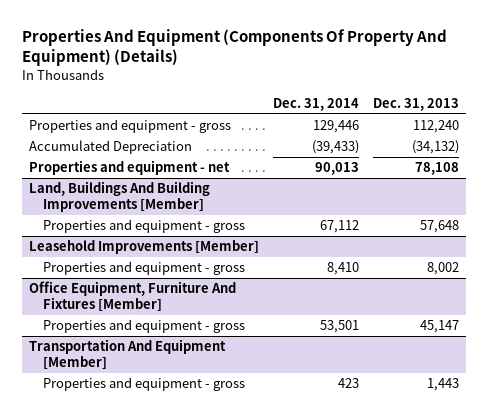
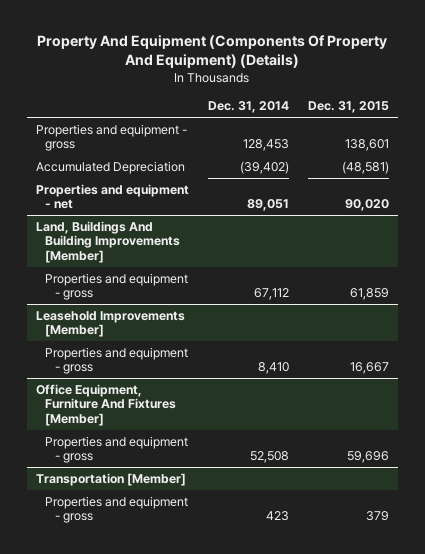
[21,29,447,67] Properties And Equipment (Components Of Property And Equipment) (Details) -> [37,35,388,69] Property And Equipment (Components Of Property And Equipment) (Details)
[372,98,459,112] Dec. 31, 2013 -> none
none -> [307,101,389,114] Dec. 31, 2015
[312,120,359,134] 129,446 -> [242,139,289,152] 128,453
[311,140,359,155] (39,433) -> [239,160,289,174] (39,402)
[314,162,359,176] 90,013 -> [246,199,289,212] 89,051
[319,320,359,334] 53,501 -> [249,451,289,464] 52,508
[28,339,226,371] Transportation And Equipment [Member] -> [36,472,187,486] Transportation [Member]

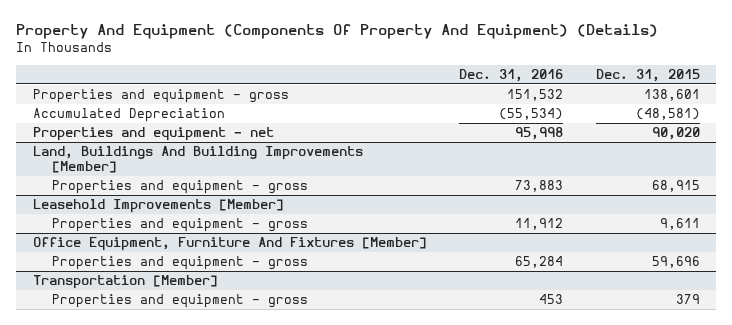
[207,101,289,114] Dec. 31, 2014 -> none
none -> [459,68,564,82] Dec. 31, 2016
[349,288,389,301] 61,859 -> [651,180,700,193] 68,915
[349,362,389,375] 16,667 -> [659,218,700,231] 9,611

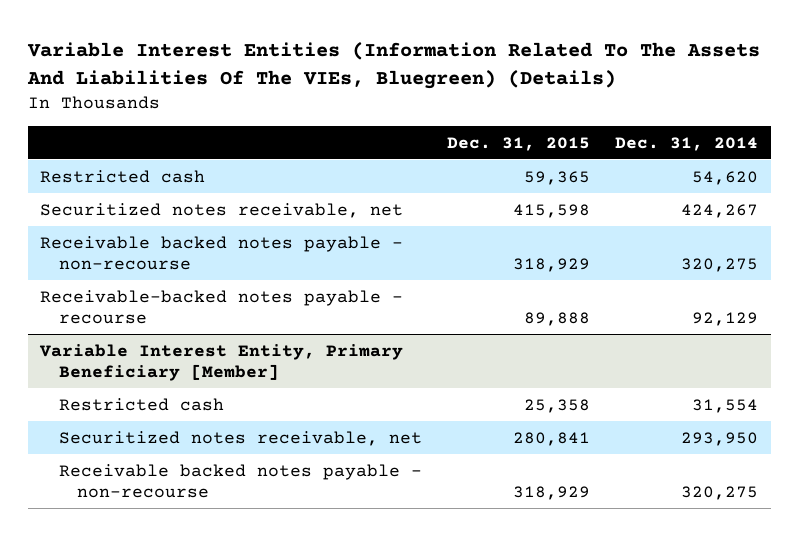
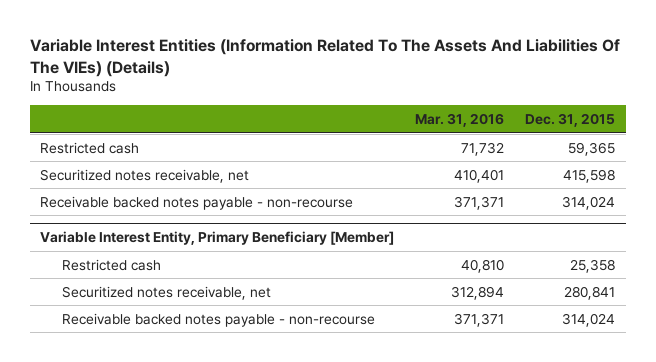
[26,41,760,89] Variable Interest Entities (Information Related To The Assets And Liabilities Of The VIEs, Bluegreen) (Details) -> [29,39,620,77] Variable Interest Entities (Information Related To The Assets And Liabilities Of The VIEs) (Details)
[615,136,759,151] Dec. 31, 2014 -> none
none -> [415,112,505,127] Mar. 31, 2016
[40,289,404,324] Receivable-backed notes payable - recourse -> none
[512,257,590,272] 318,929 -> [562,195,616,210] 314,024
[512,485,590,500] 318,929 -> [562,312,616,327] 314,024

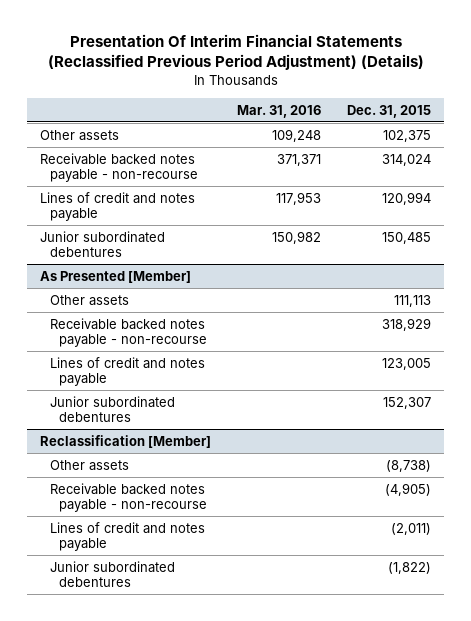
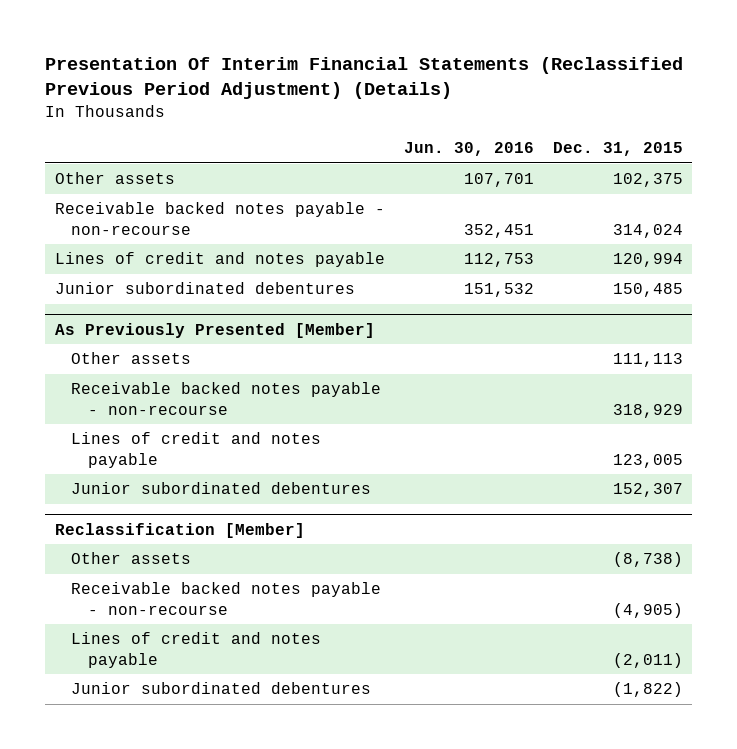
[237,104,322,118] Mar. 31, 2016 -> none
none -> [403,142,534,157] Jun. 30, 2016
[39,270,191,283] As Presented [Member] -> [54,322,375,338] As Previously Presented [Member]

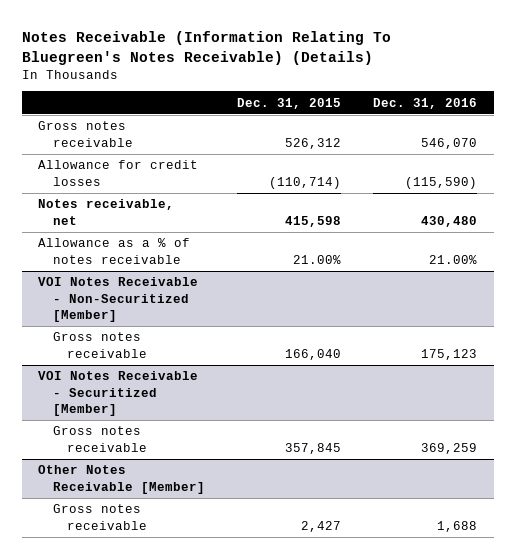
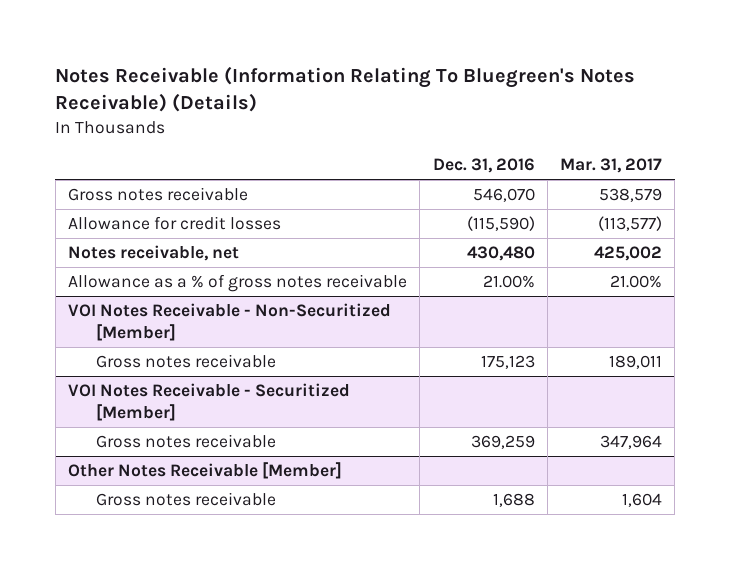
[237,97,342,109] Dec. 31, 2015 -> none
none -> [560,158,663,174] Mar. 31, 2017
[38,238,191,264] Allowance as a % of notes receivable -> [67,274,407,293] Allowance as a % of gross notes receivable

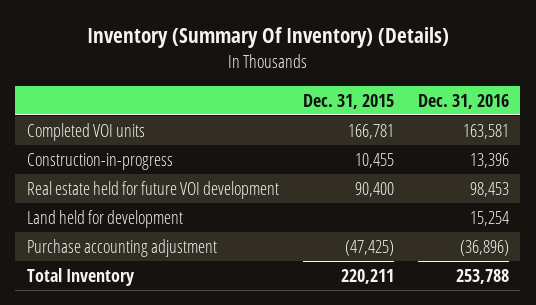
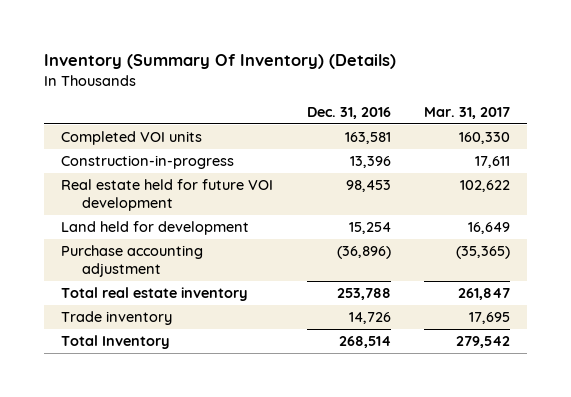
[302,93,394,109] Dec. 31, 2015 -> none
none -> [424,106,511,119] Mar. 31, 2017
none -> [60,286,248,301] Total real estate inventory
none -> [60,310,172,325] Trade inventory
[455,268,509,284] 253,788 -> [338,335,391,348] 268,514

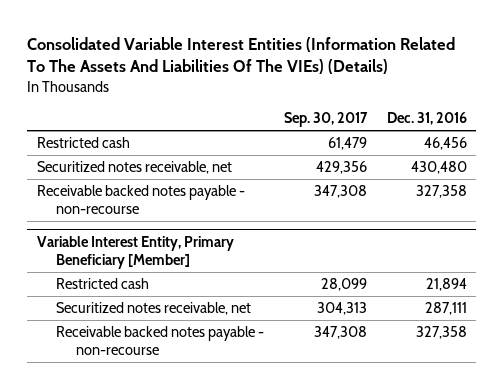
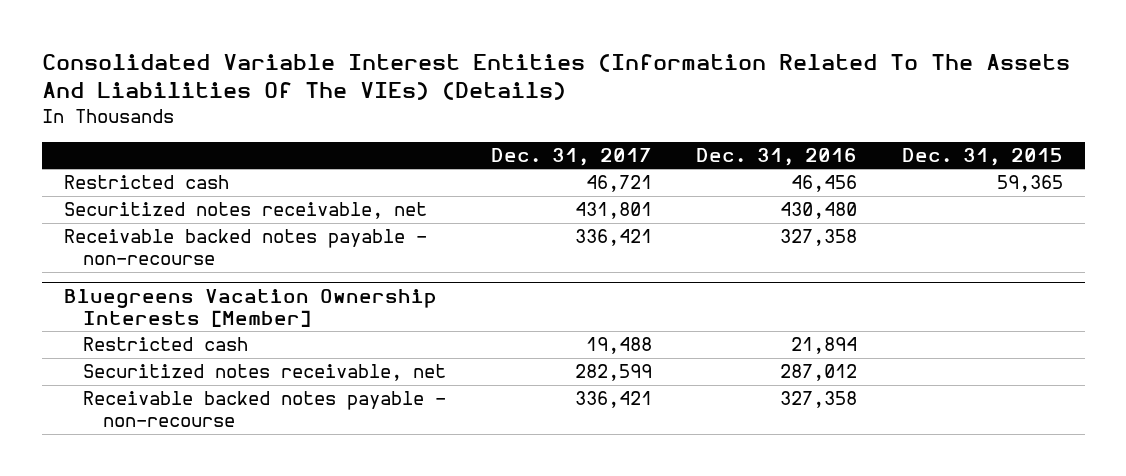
[283,112,368,128] Sep. 30, 2017 -> none
none -> [490,147,652,166] Dec. 31, 2017
none -> [901,147,1063,166] Dec. 31, 2015
[36,235,234,269] Variable Interest Entity, Primary Beneficiary [Member] -> none
none -> [63,289,437,327] Bluegreens Vacation Ownership Interests [Member]
[424,302,467,316] 287,111 -> [780,364,858,382] 287,012

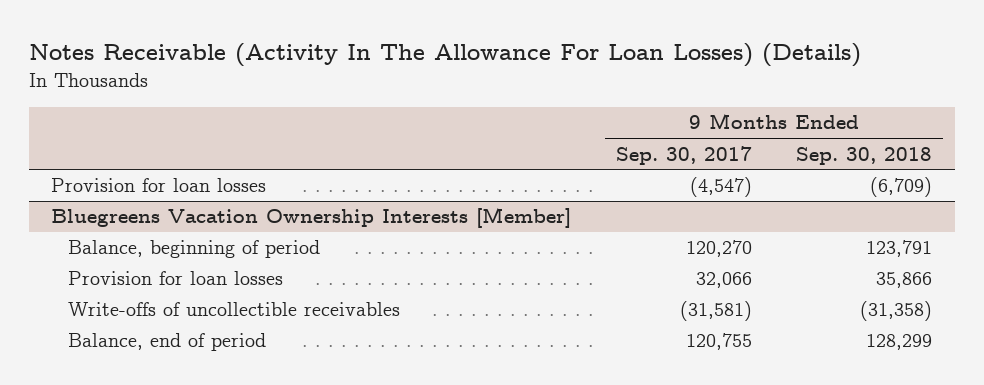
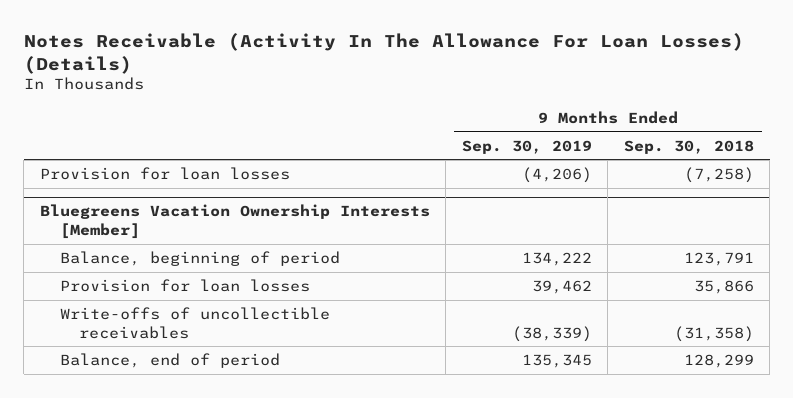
[615,145,752,165] Sep. 30, 2017 -> none
none -> [461,139,592,154] Sep. 30, 2019
[870,177,933,198] (6,709) -> [683,166,754,183] (7,258)

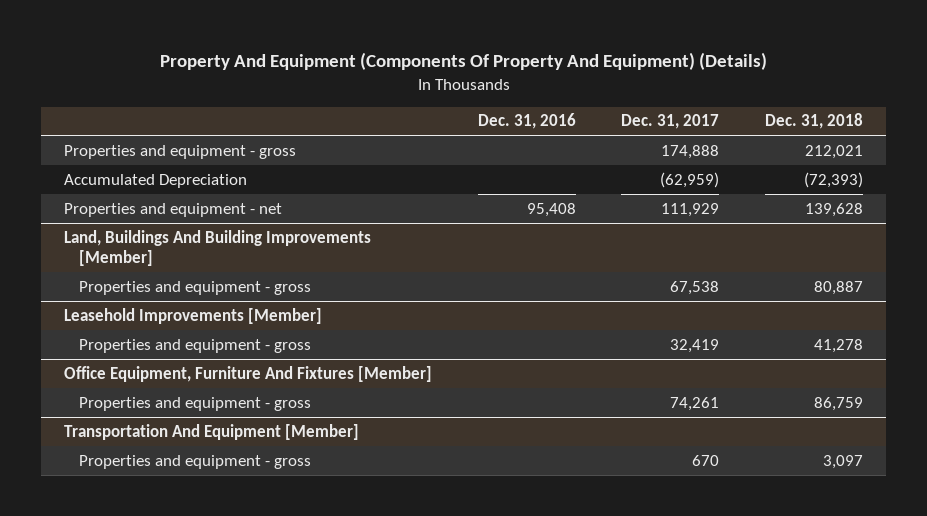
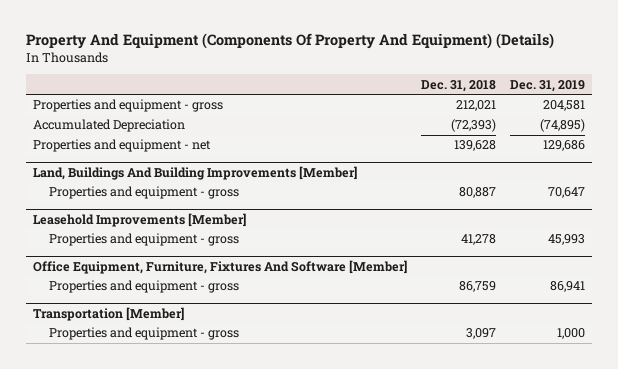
[477,113,576,130] Dec. 31, 2016 -> none
[621,114,720,130] Dec. 31, 2017 -> none
none -> [509,79,585,92] Dec. 31, 2019
[64,365,433,382] Office Equipment, Furniture And Fixtures [Member] -> [32,259,407,274] Office Equipment, Furniture, Fixtures And Software [Member]
[64,423,360,440] Transportation And Equipment [Member] -> [32,306,184,321] Transportation [Member]

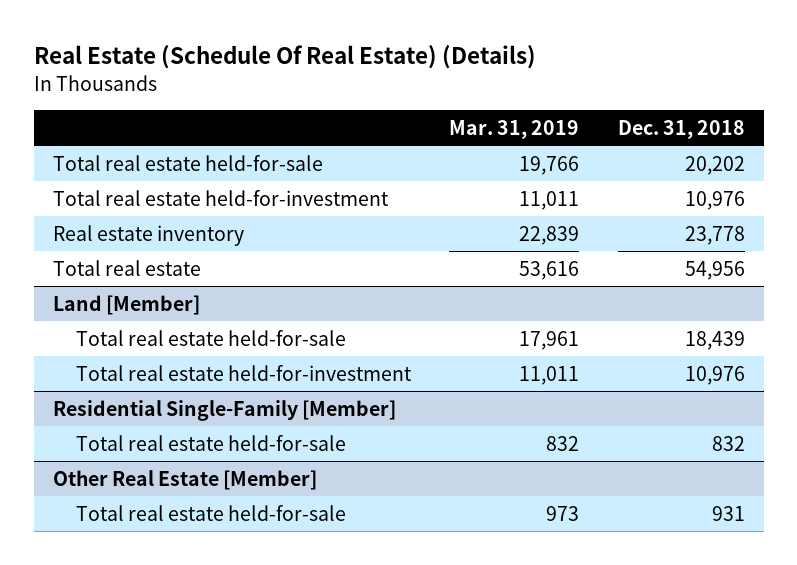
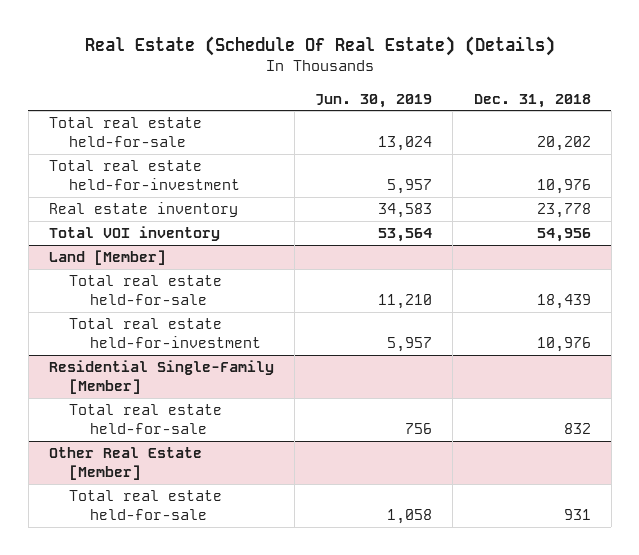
[449,119,580,139] Mar. 31, 2019 -> none
none -> [315,93,433,108] Jun. 30, 2019
[52,259,201,276] Total real estate -> [48,226,220,242] Total VOI inventory

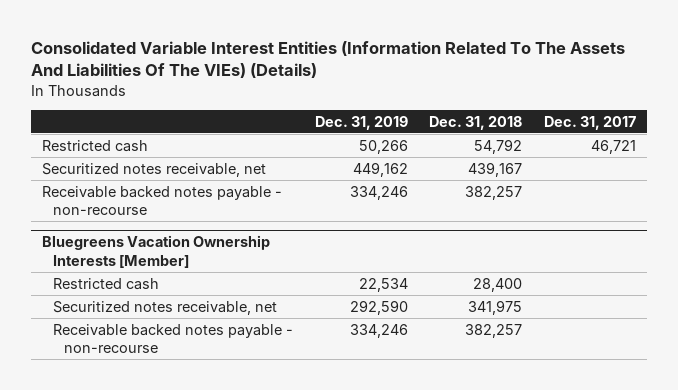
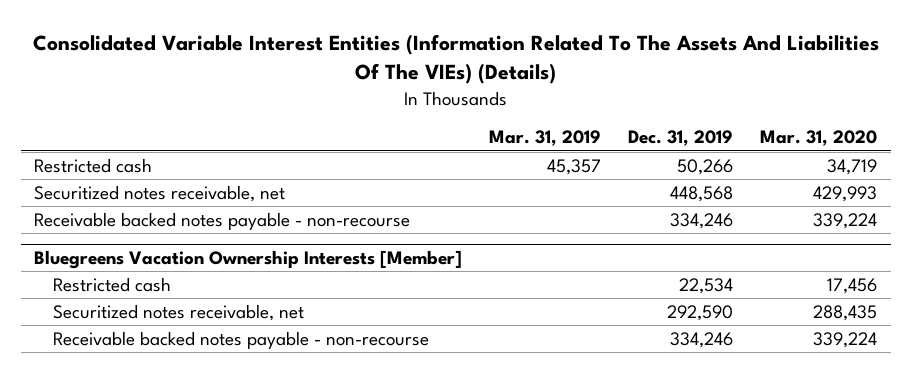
[429,115,523,130] Dec. 31, 2018 -> none
[543,115,636,130] Dec. 31, 2017 -> none
none -> [489,130,602,147] Mar. 31, 2019
none -> [760,130,878,147] Mar. 31, 2020
[352,161,408,177] 449,162 -> [670,185,734,202] 448,568

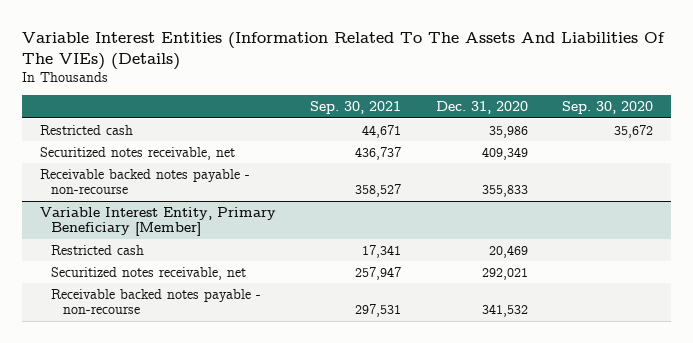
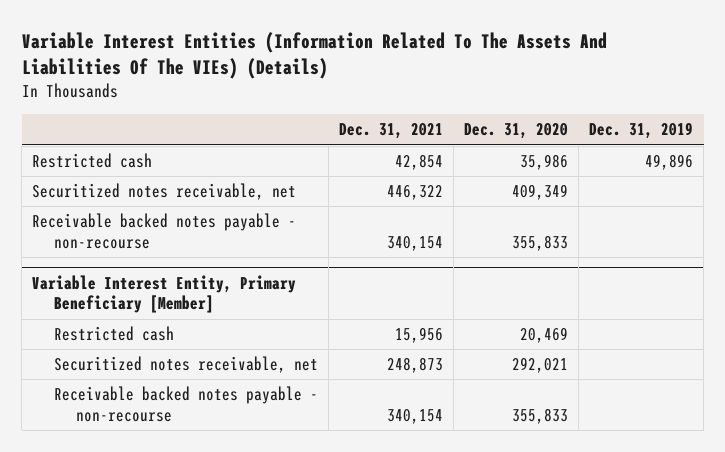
[310,101,402,115] Sep. 30, 2021 -> none
[562,101,654,115] Sep. 30, 2020 -> none
none -> [339,123,444,140] Dec. 31, 2021
none -> [589,122,694,140] Dec. 31, 2019
[481,304,528,318] 341,532 -> [512,408,569,425] 355,833

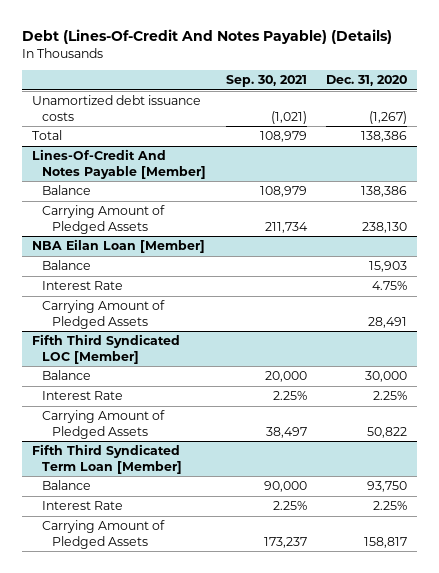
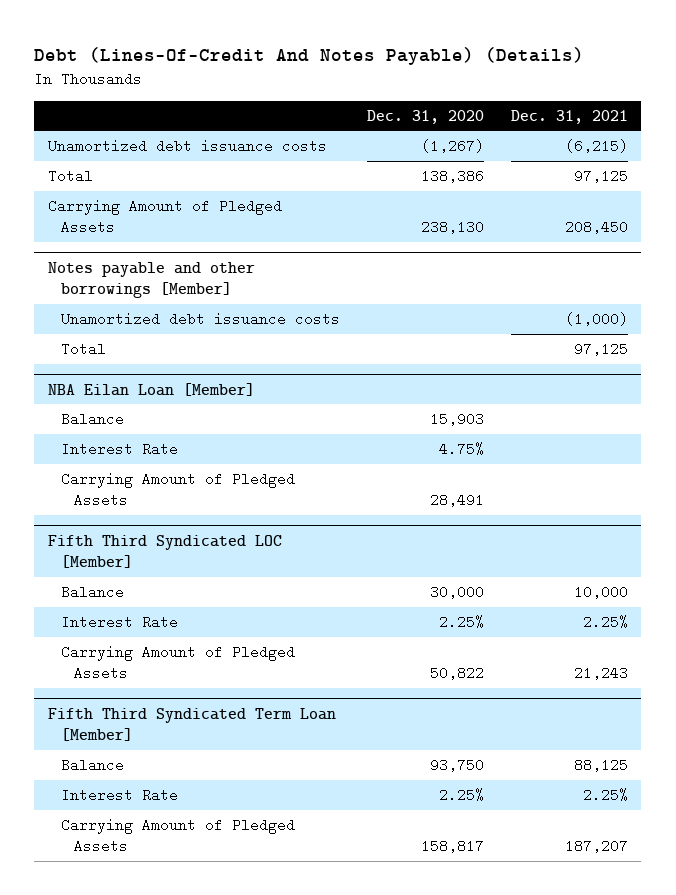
[225,75,307,88] Sep. 30, 2021 -> none
none -> [510,109,628,124] Dec. 31, 2021
[31,149,206,179] Lines-Of-Credit And Notes Payable [Member] -> none
[41,185,91,196] Balance -> none
none -> [47,261,255,298] Notes payable and other borrowings [Member]
none -> [61,312,341,327] Unamortized debt issuance costs
none -> [61,342,107,357] Total

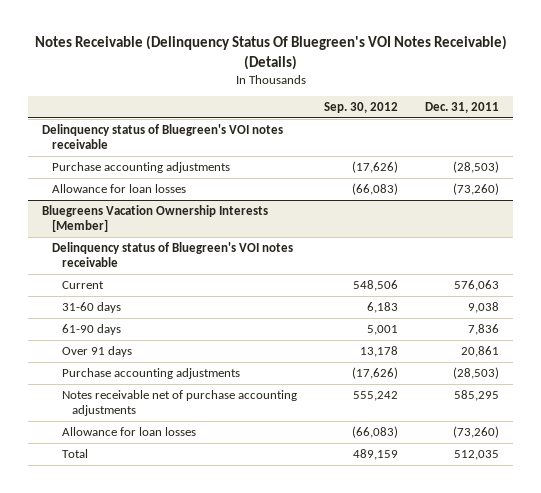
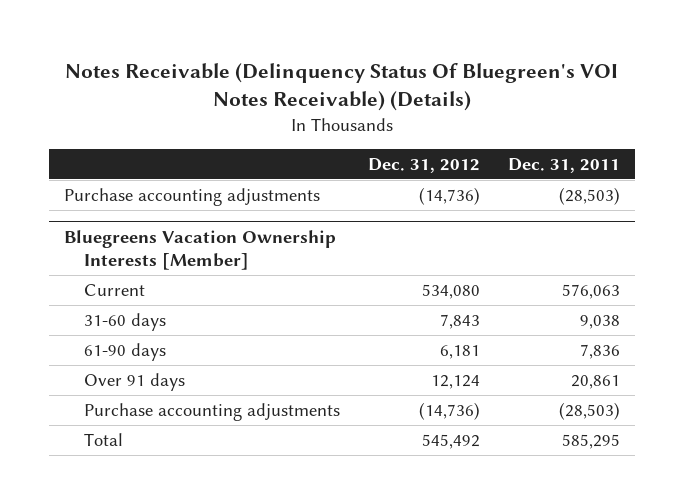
[324,101,399,113] Sep. 30, 2012 -> none
none -> [368,157,481,173] Dec. 31, 2012
[41,123,283,150] Delinquency status of Bluegreen's VOI notes receivable -> none
[51,183,186,193] Allowance for loan losses -> none
[51,241,293,268] Delinquency status of Bluegreen's VOI notes receivable -> none
[62,389,298,417] Notes receivable net of purchase accounting adjustments -> none
[62,426,197,436] Allowance for loan losses -> none
[454,449,500,460] 512,035 -> [562,433,621,449] 585,295

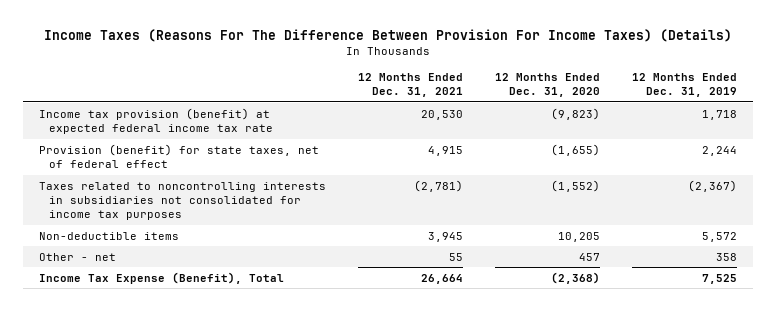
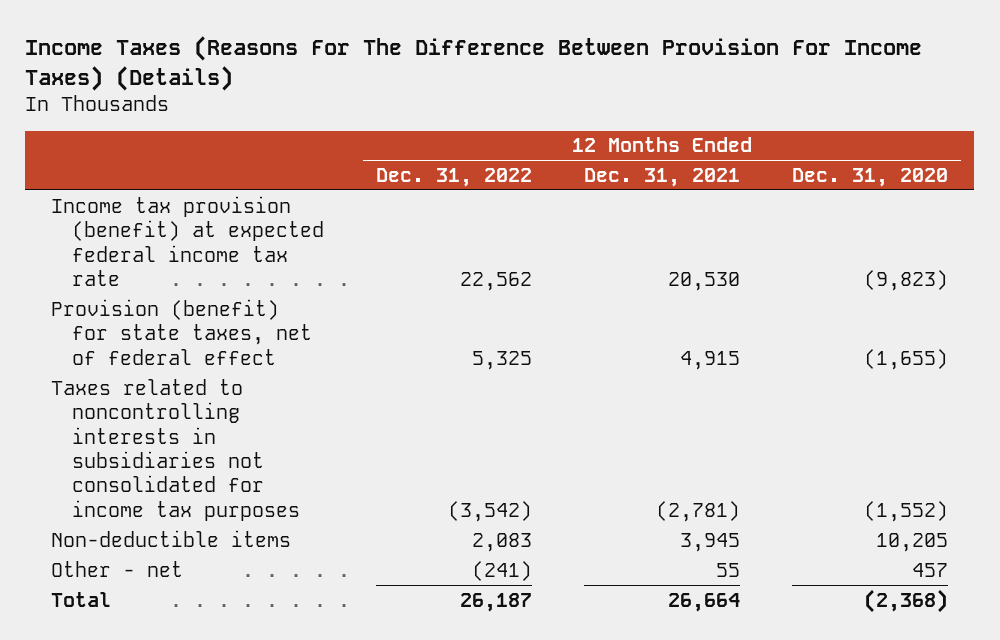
[631,73,737,98] 12 Months Ended Dec. 31, 2019 -> none
none -> [375,167,532,187] Dec. 31, 2022
[39,271,285,284] Income Tax Expense (Benefit), Total -> [51,591,112,607] Total

